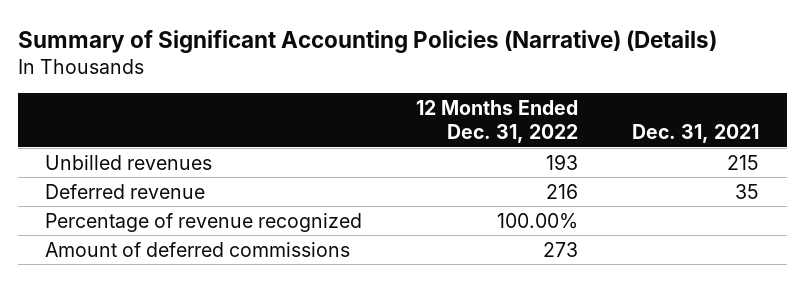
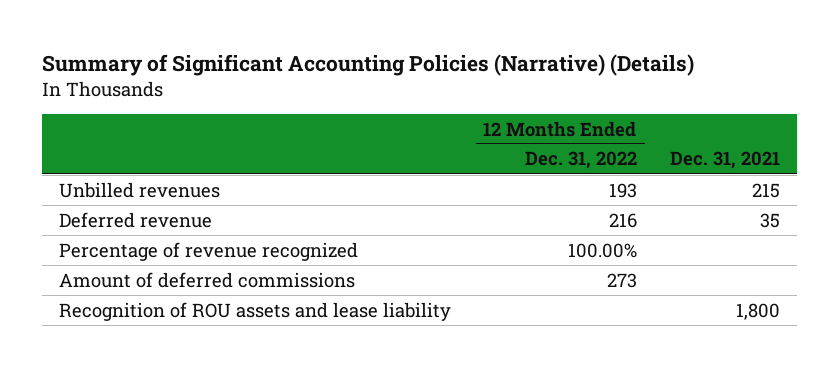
none -> [58,301,451,321] Recognition of ROU assets and lease liability

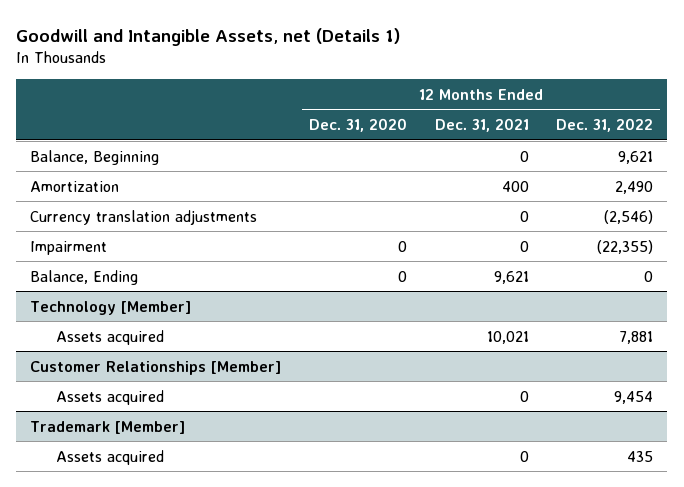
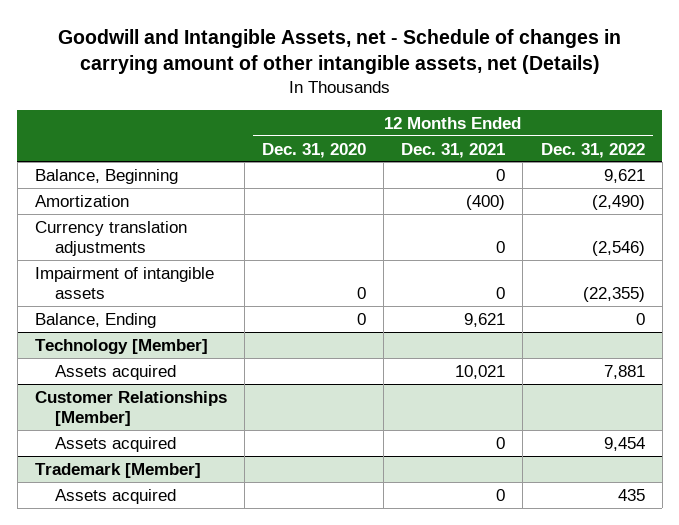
[16,27,401,46] Goodwill and Intangible Assets, net (Details 1) -> [57,28,621,75] Goodwill and Intangible Assets, net - Schedule of changes in carrying amount of other intangible assets, net (Details)
[501,180,529,192] 400 -> [466,194,506,210] (400)
[615,180,654,194] 2,490 -> [591,194,645,210] (2,490)
[30,240,108,255] Impairment -> [34,266,214,300] Impairment of intangible assets

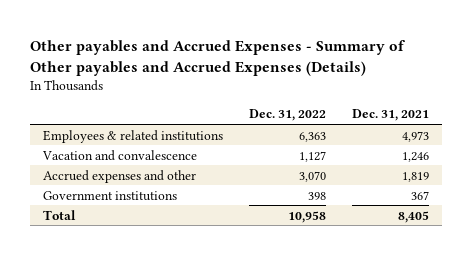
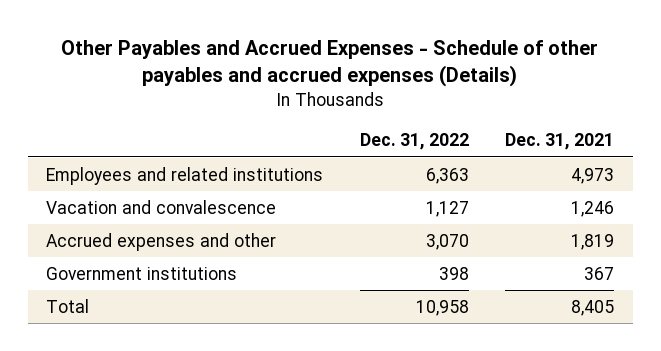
[30,40,406,77] Other payables and Accrued Expenses - Summary of Other payables and Accrued Expenses (Details) -> [61,40,599,88] Other Payables and Accrued Expenses - Schedule of other payables and accrued expenses (Details)
[43,129,224,143] Employees & related institutions -> [46,166,324,185] Employees and related institutions

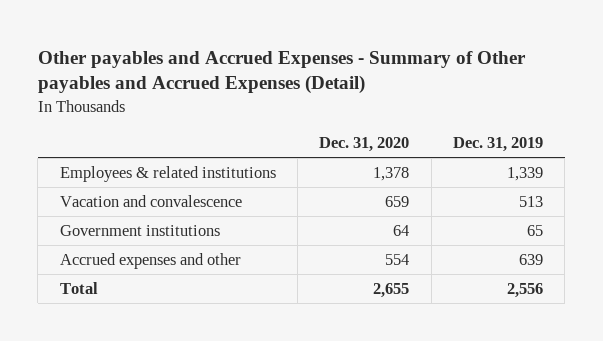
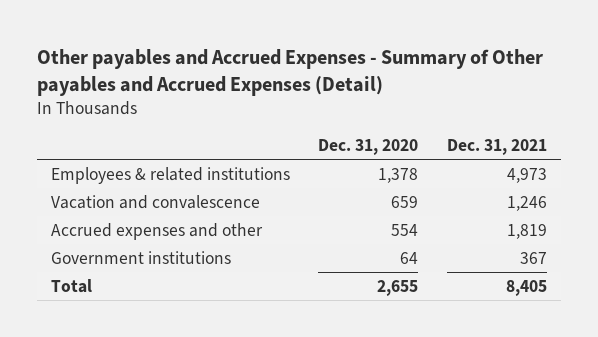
[452,136,543,152] Dec. 31, 2019 -> none
none -> [447,139,548,156] Dec. 31, 2021
[59,224,220,236] Government institutions -> [50,250,231,264] Government institutions

